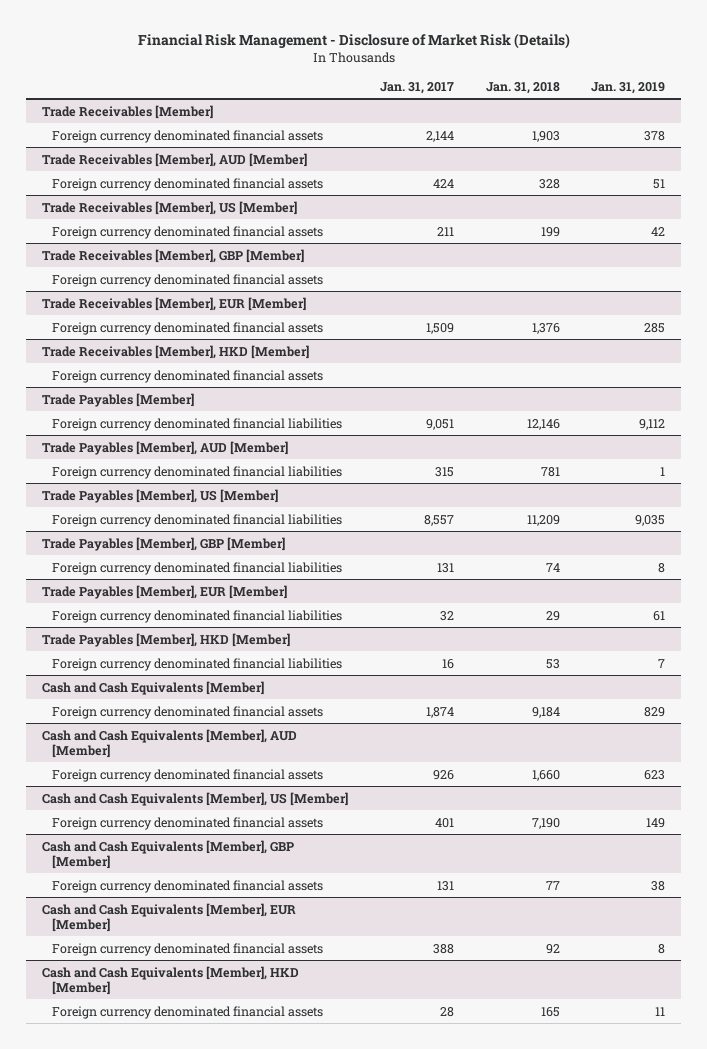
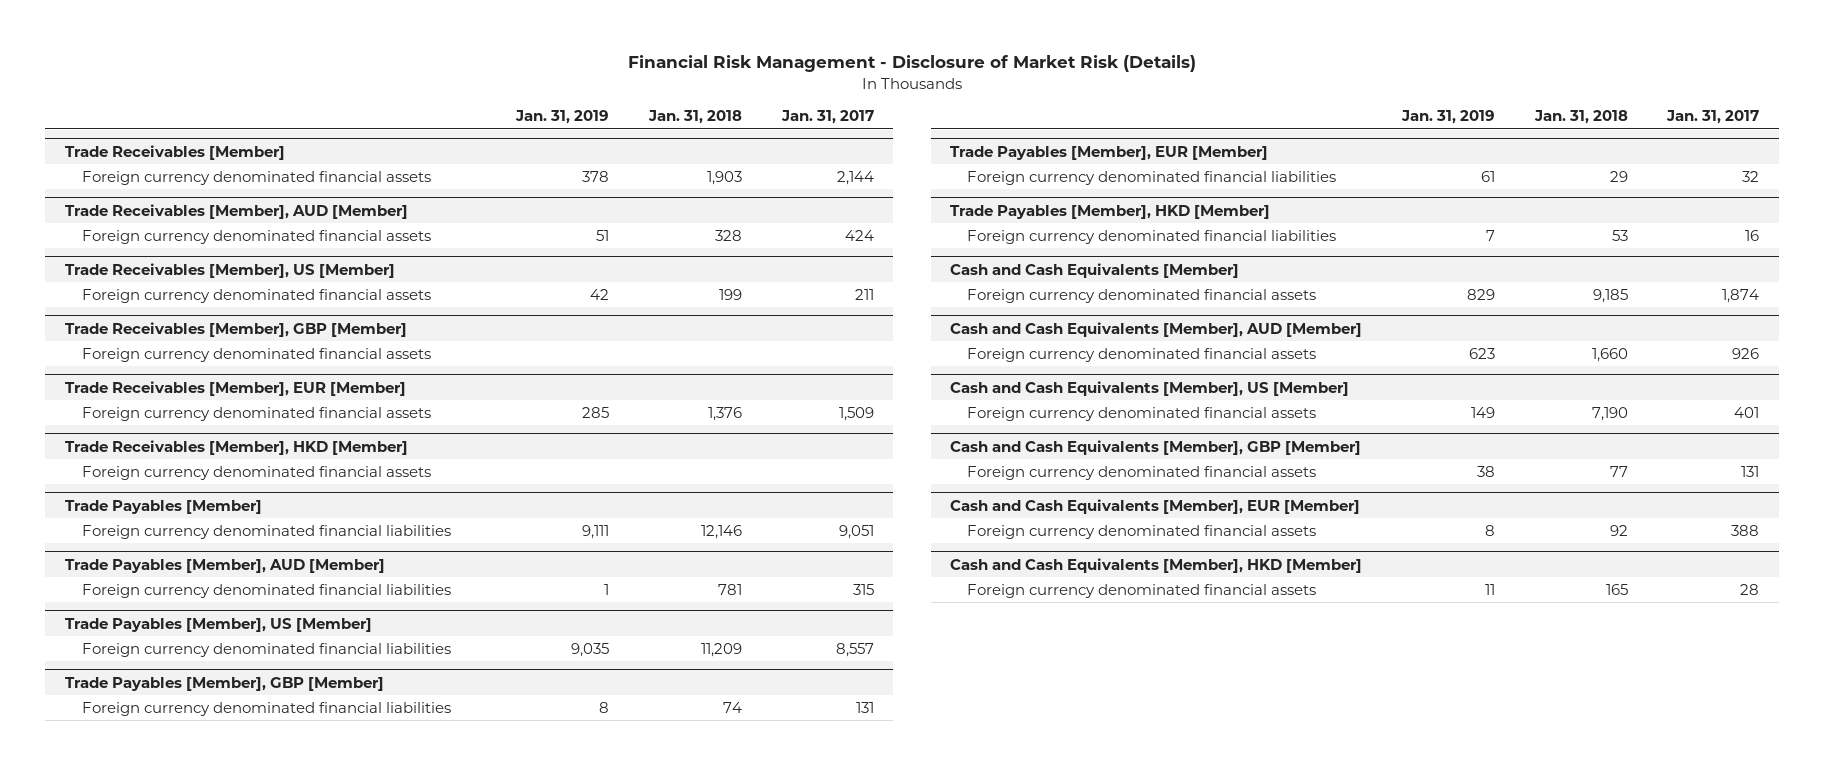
[639,418,666,430] 9,112 -> [582,524,610,539] 9,111
[531,706,560,718] 9,184 -> [1592,288,1628,303] 9,185

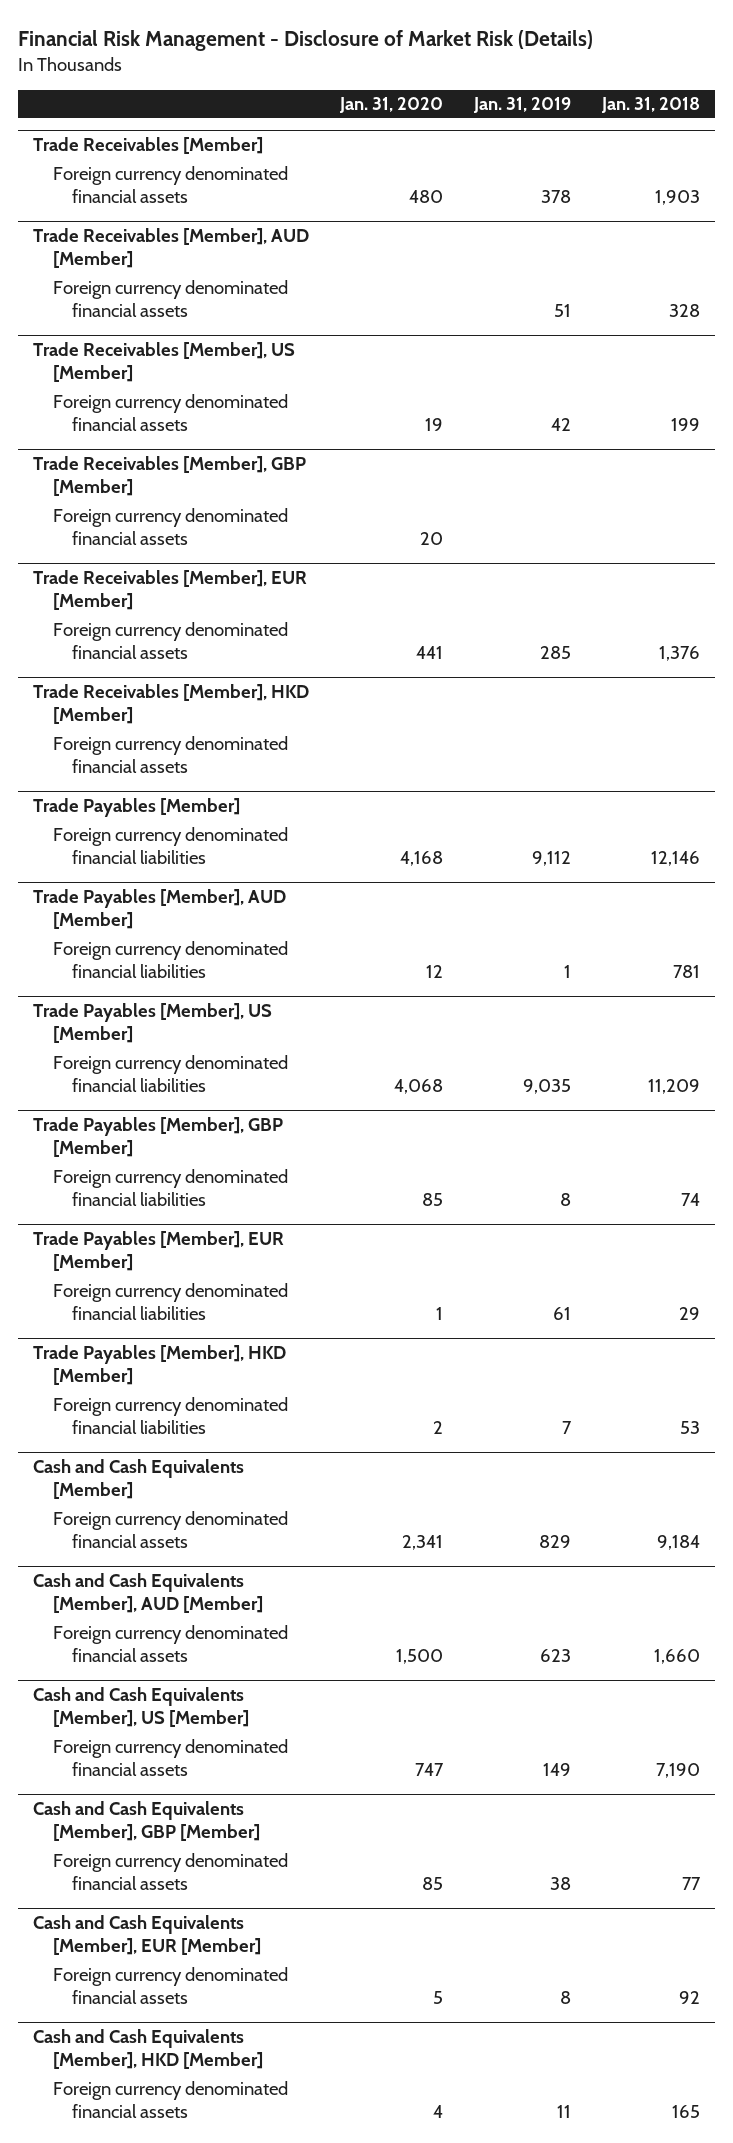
[780,110,874,125] Jan. 31, 2017 -> none
none -> [339,97,444,114] Jan. 31, 2020
[582,524,610,539] 9,111 -> [531,850,571,866] 9,112
[1592,288,1628,303] 9,185 -> [656,1534,700,1550] 9,184

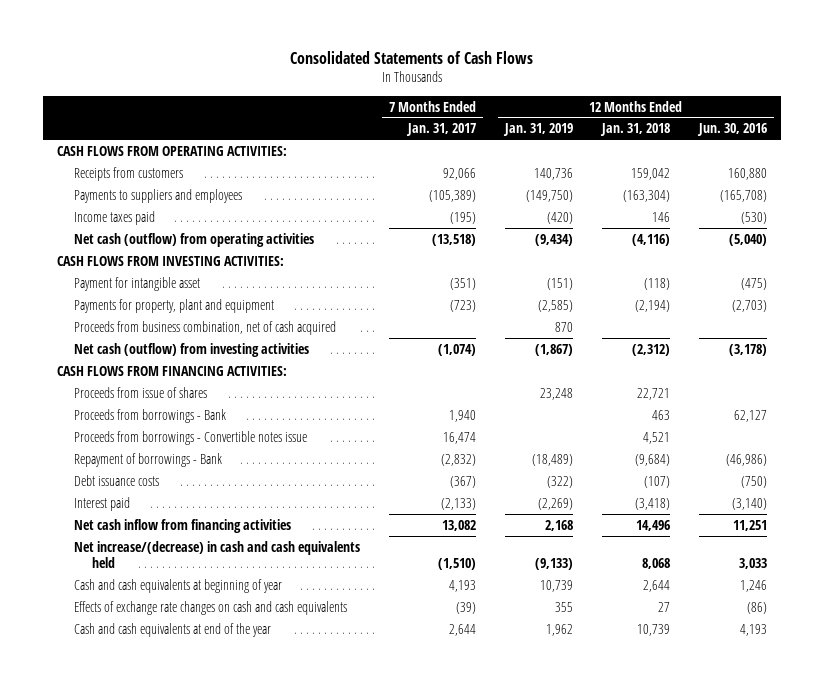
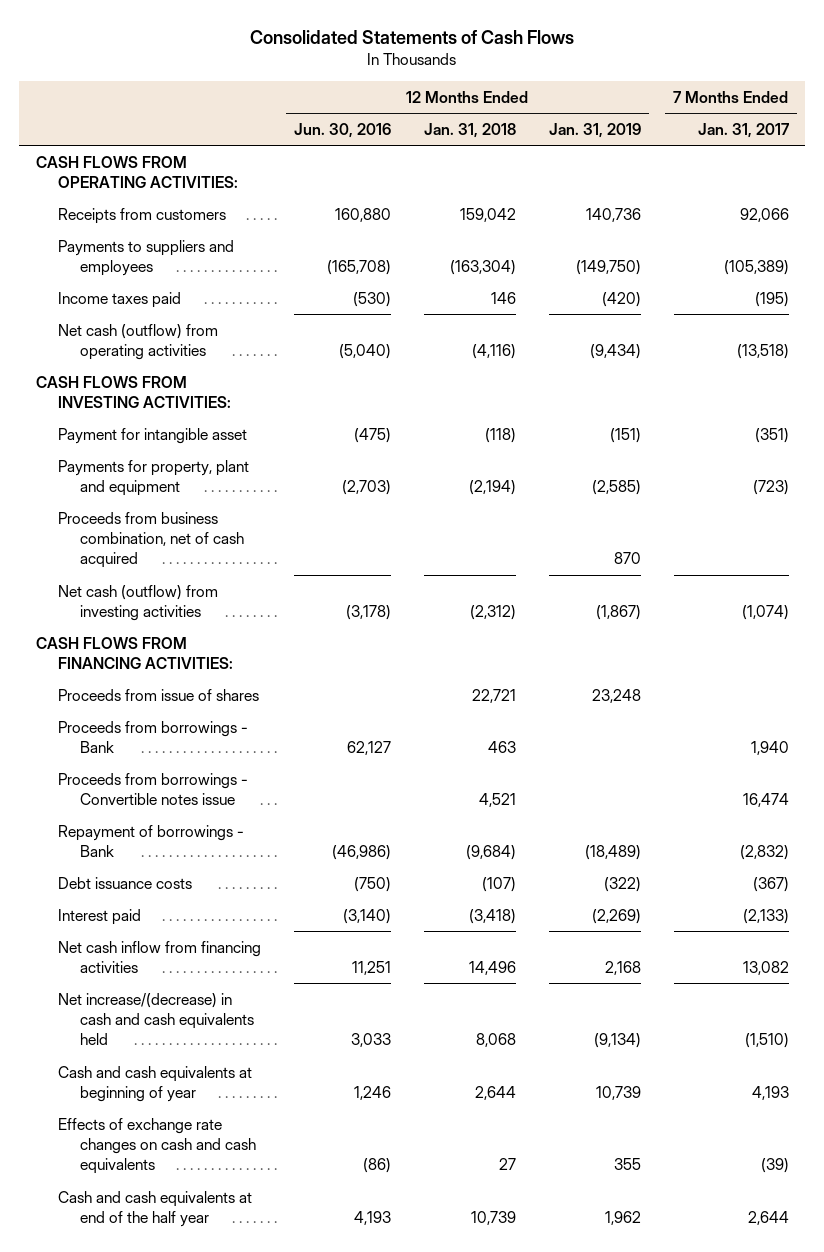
[534,557,573,570] (9,133) -> [593,1033,641,1049] (9,134)
[74,622,272,637] Cash and cash equivalents at end of the year -> [58,1190,253,1228] Cash and cash equivalents at end of the half year

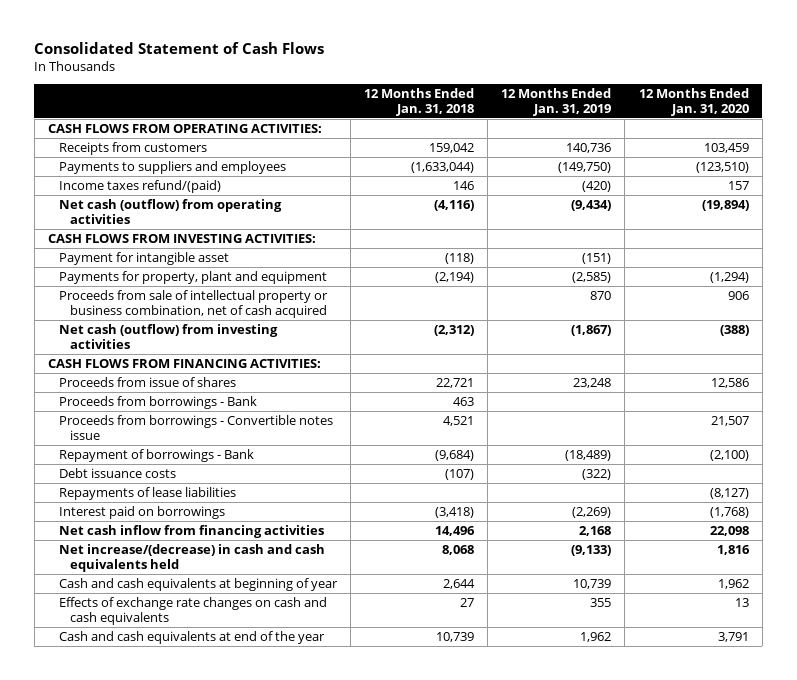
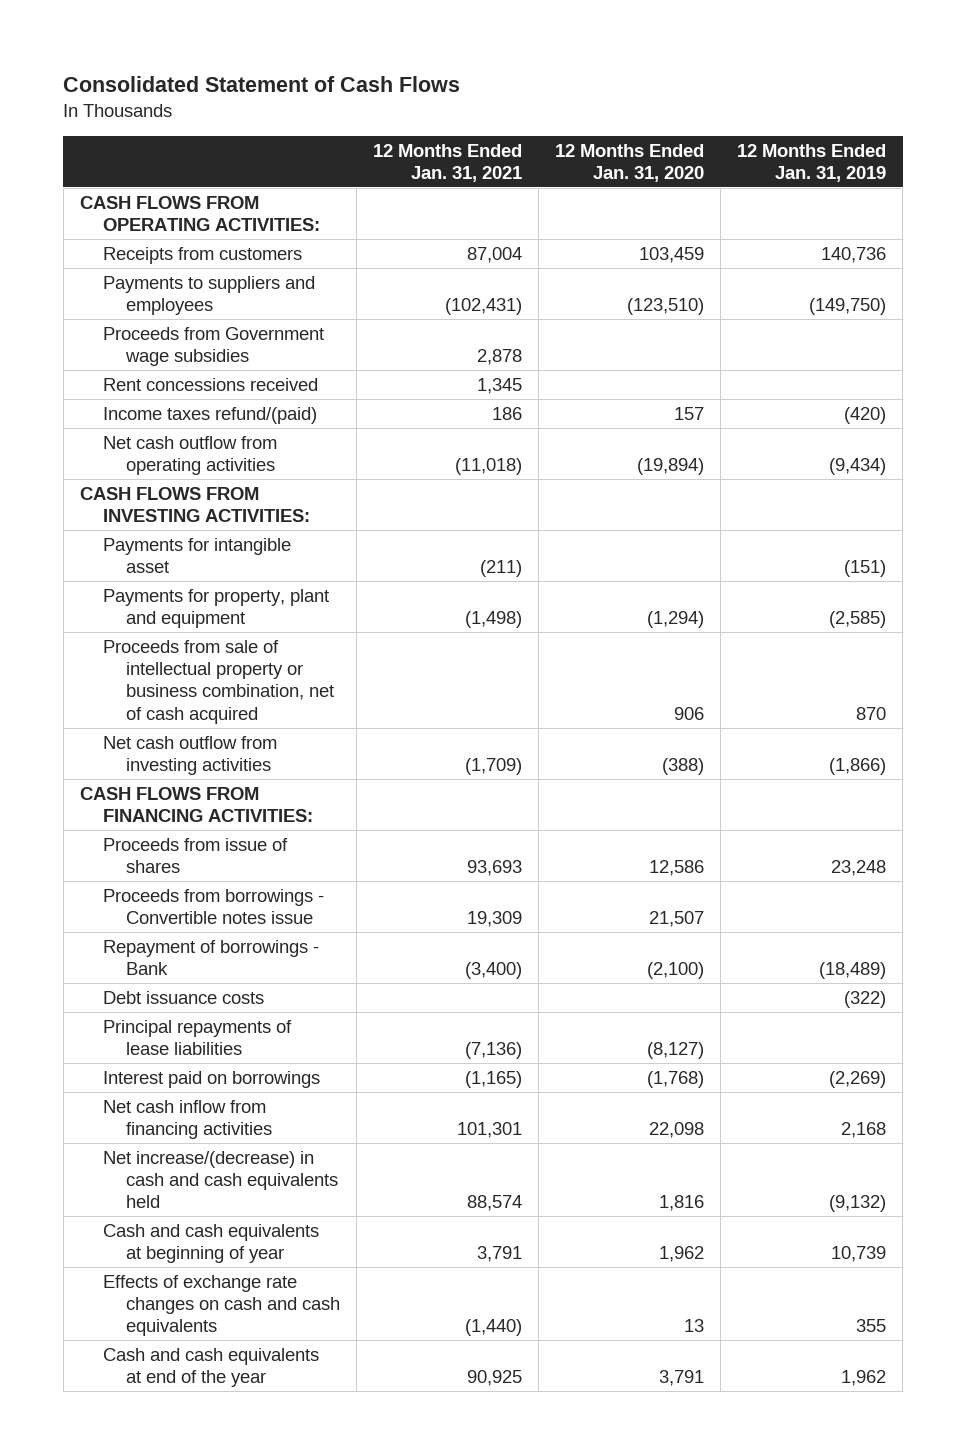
[364,87,475,116] 12 Months Ended Jan. 31, 2018 -> none
none -> [373,143,523,182] 12 Months Ended Jan. 31, 2021
none -> [102,326,324,367] Proceeds from Government wage subsidies
none -> [102,377,318,391] Rent concessions received
[58,198,282,224] Net cash (outflow) from operating activities -> [102,435,277,476] Net cash outflow from operating activities
[58,251,229,265] Payment for intangible asset -> [102,537,291,574] Payments for intangible asset
[58,323,278,349] Net cash (outflow) from investing activities -> [102,735,277,776] Net cash outflow from investing activities
[571,324,612,336] (1,867) -> [829,758,887,776] (1,866)
[58,395,257,409] Proceeds from borrowings - Bank -> none
[58,486,236,500] Repayments of lease liabilities -> [102,1019,292,1056] Principal repayments of lease liabilities
[571,544,612,556] (9,133) -> [829,1195,887,1213] (9,132)

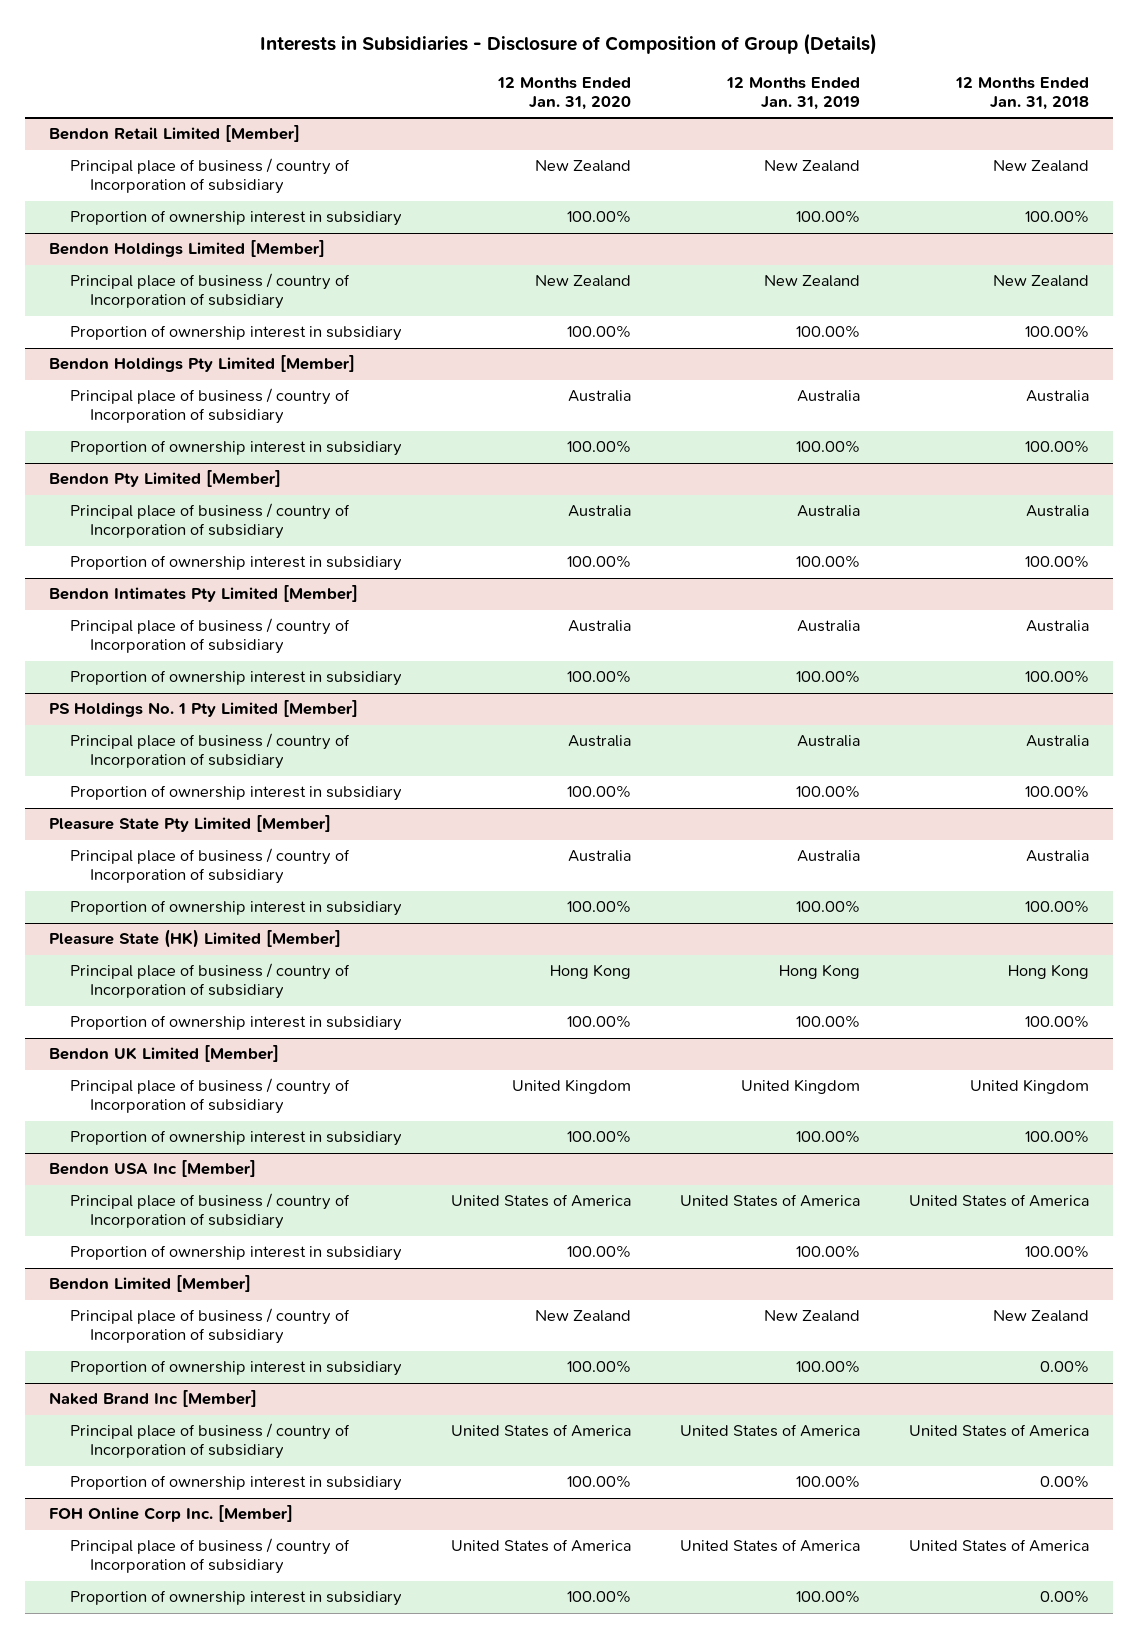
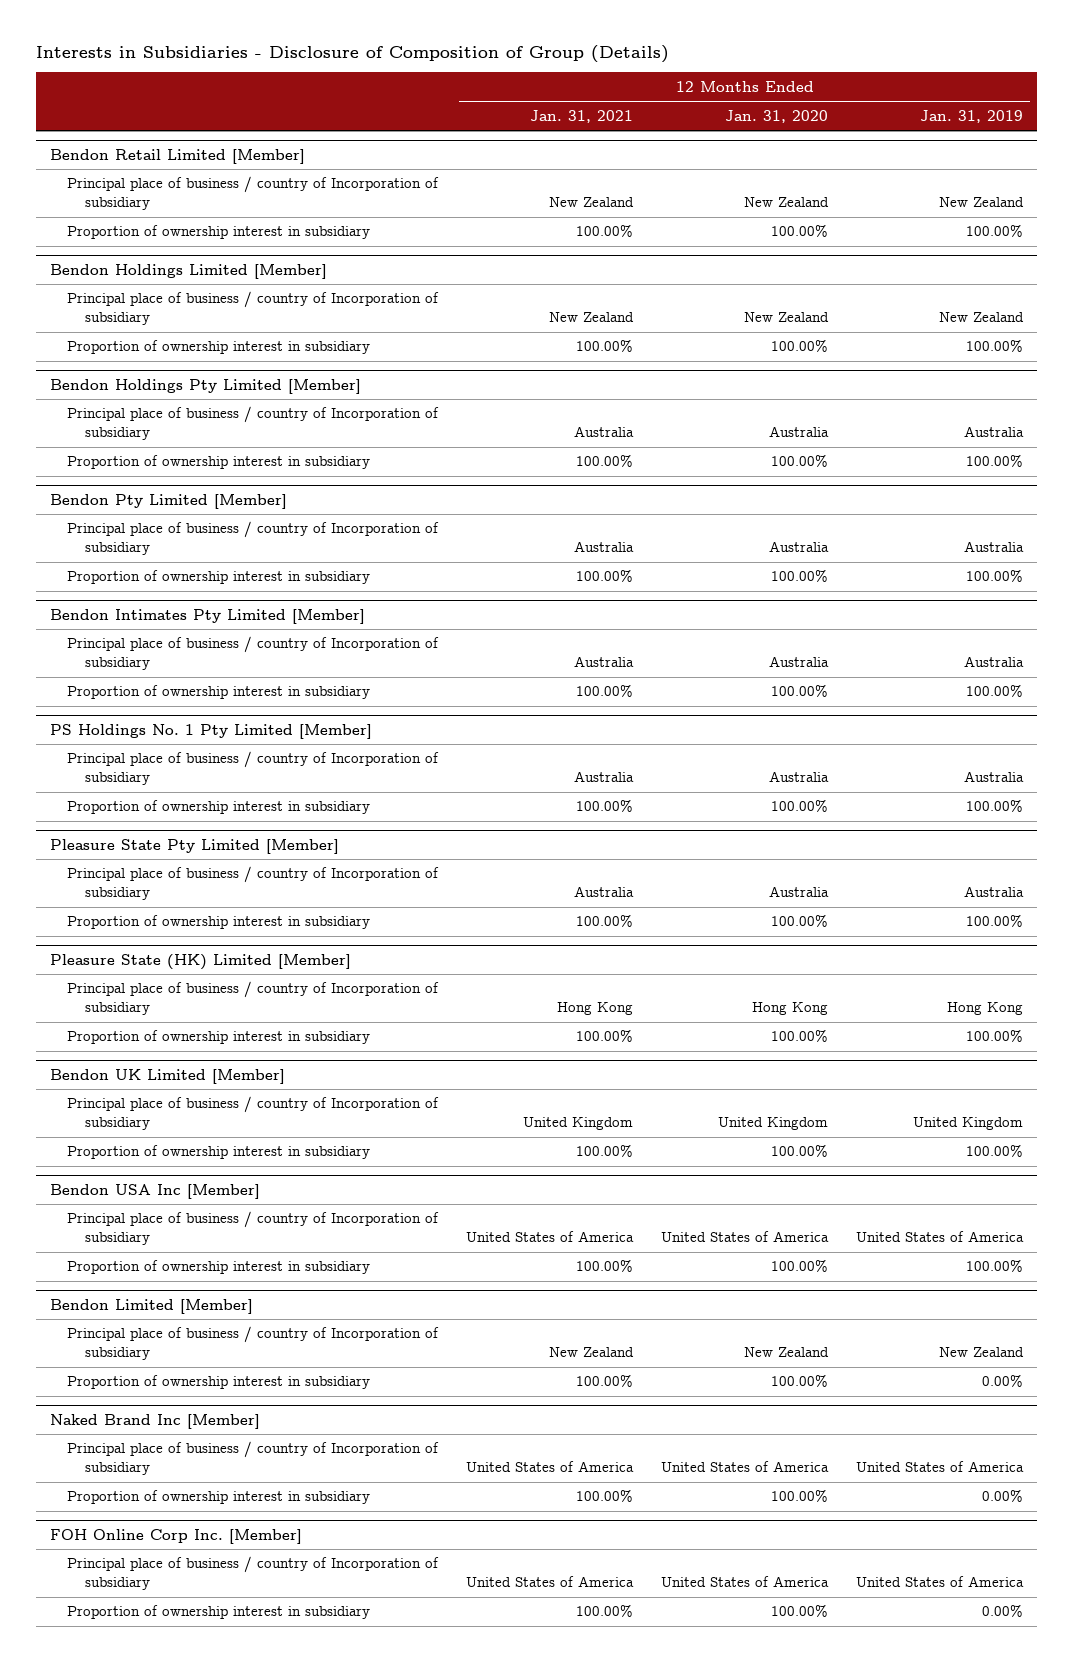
[954,76,1089,110] 12 Months Ended Jan. 31, 2018 -> none
none -> [530,109,634,123] Jan. 31, 2021
[795,1360,860,1374] 100.00% -> [981,1374,1023,1388] 0.00%
[795,1475,860,1489] 100.00% -> [981,1489,1023,1503] 0.00%
[795,1590,860,1604] 100.00% -> [981,1604,1023,1618] 0.00%

